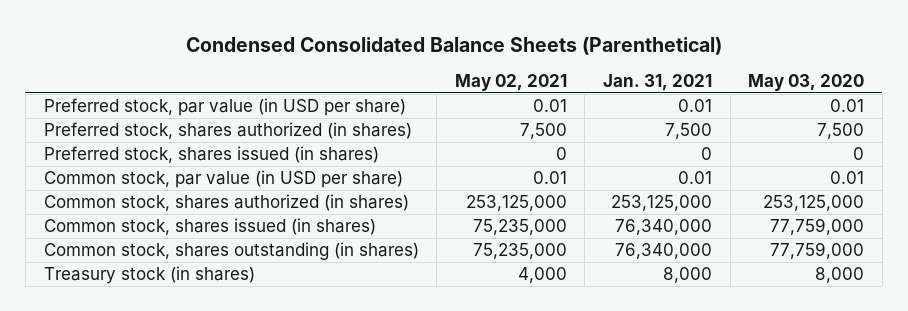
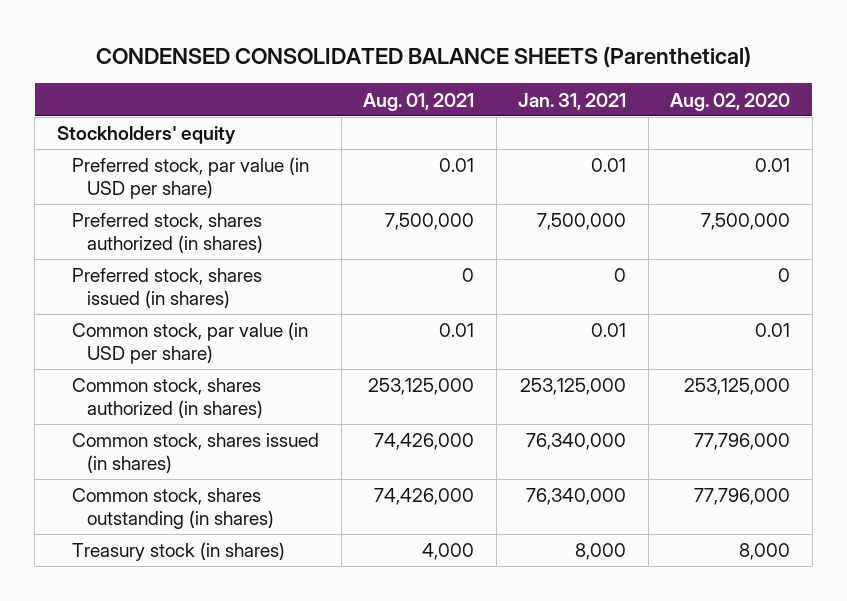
[185,36,722,55] Condensed Consolidated Balance Sheets (Parenthetical) -> [95,47,751,68] CONDENSED CONSOLIDATED BALANCE SHEETS (Parenthetical)
[454,73,567,91] May 02, 2021 -> none
[748,73,865,91] May 03, 2020 -> none
none -> [363,92,475,111] Aug. 01, 2021
none -> [670,92,791,111] Aug. 02, 2020
none -> [56,126,236,145] Stockholders' equity
[664,123,712,140] 7,500 -> [537,213,627,231] 7,500,000

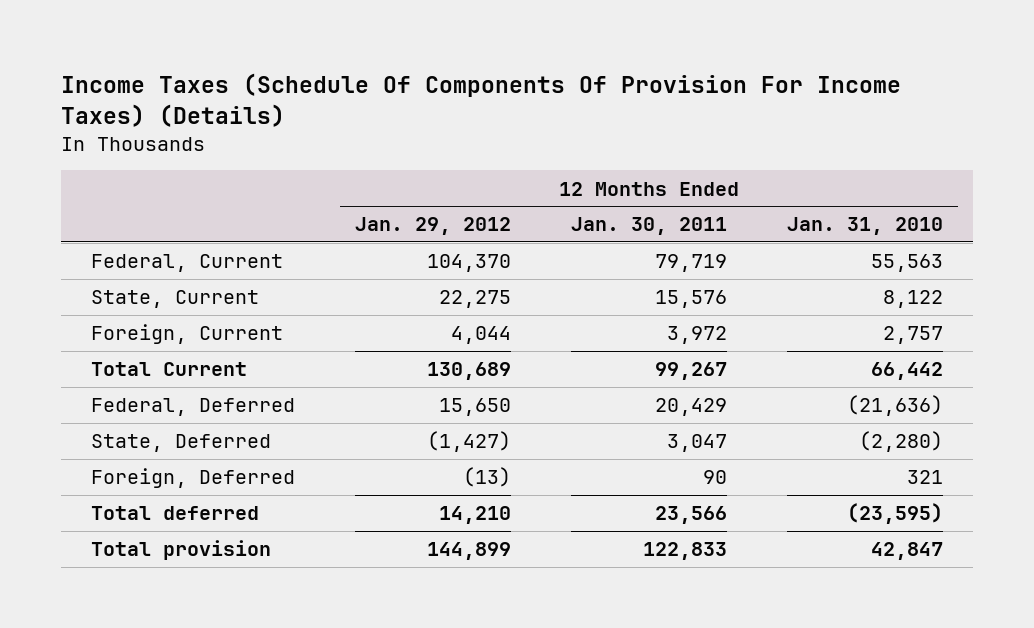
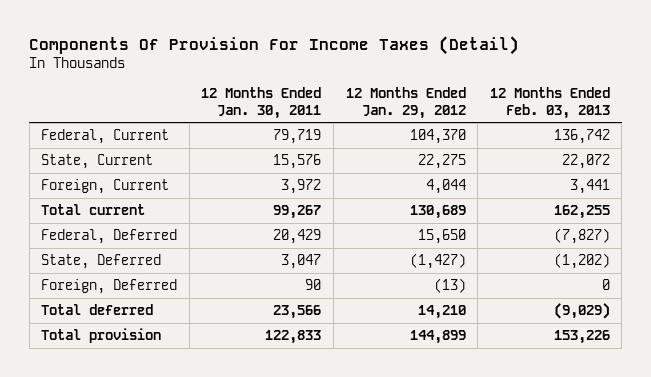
[61,72,902,127] Income Taxes (Schedule Of Components Of Provision For Income Taxes) (Details) -> [29,35,520,55] Components Of Provision For Income Taxes (Detail)
[786,217,943,236] Jan. 31, 2010 -> none
none -> [489,87,610,119] 12 Months Ended Feb. 03, 2013
[91,362,248,377] Total Current -> [41,204,146,216] Total current

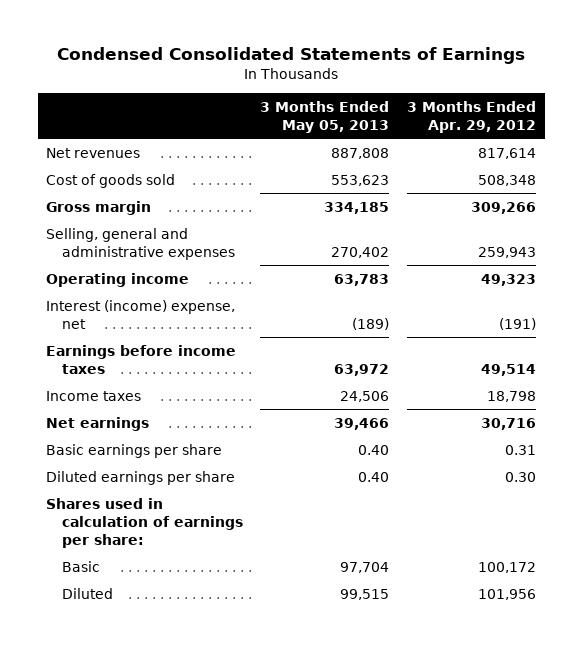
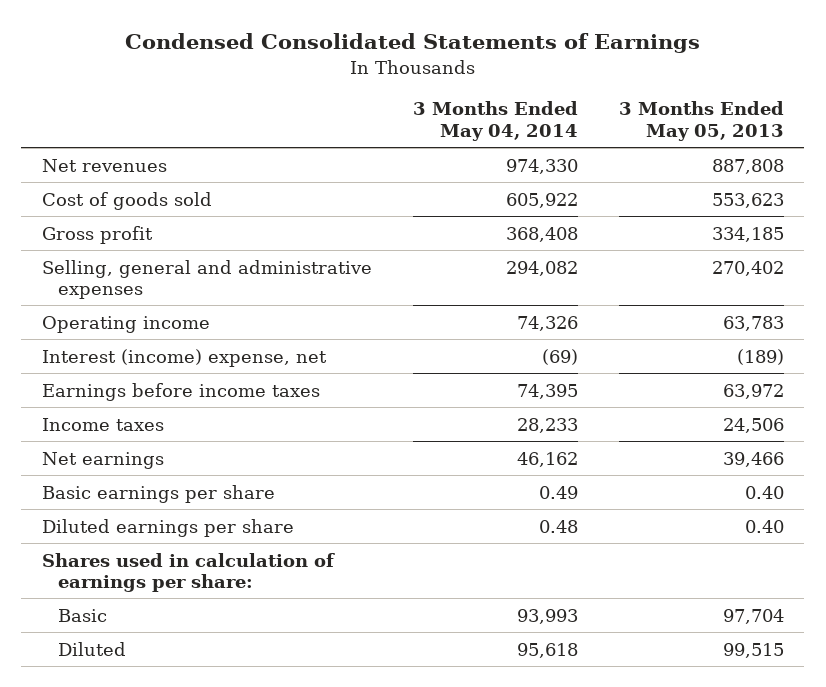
[406,100,536,133] 3 Months Ended Apr. 29, 2012 -> none
none -> [412,101,578,141] 3 Months Ended May 04, 2014
[46,200,152,215] Gross margin -> [41,225,153,244] Gross profit

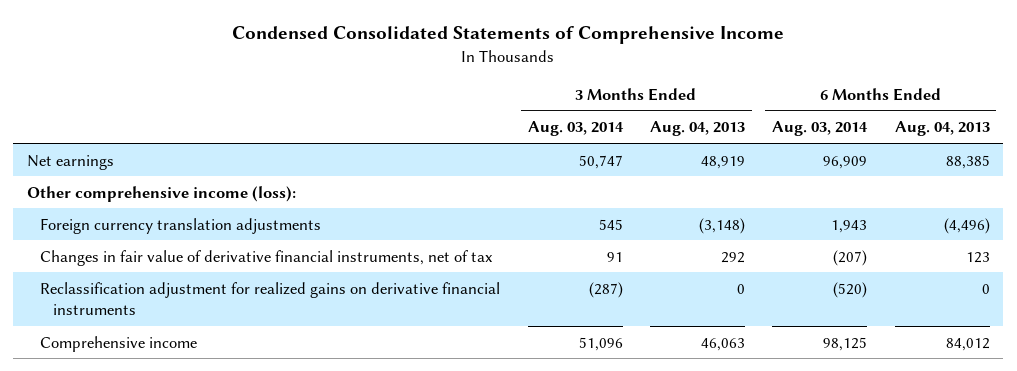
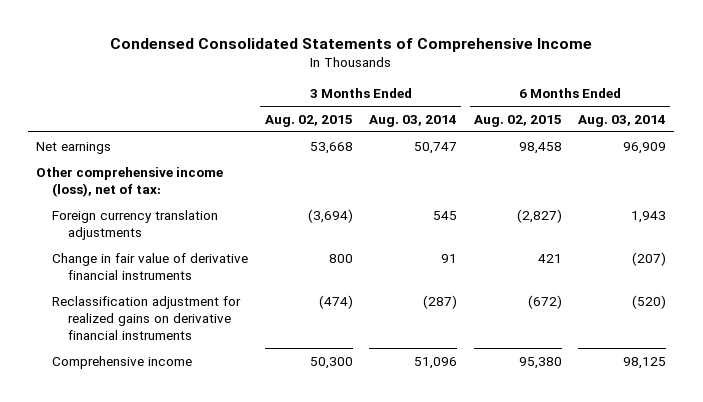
[649,121,745,137] Aug. 04, 2013 -> none
[894,121,990,137] Aug. 04, 2013 -> none
none -> [264,114,353,127] Aug. 02, 2015
none -> [473,114,562,127] Aug. 02, 2015
[27,185,297,202] Other comprehensive income (loss): -> [36,166,224,197] Other comprehensive income (loss), net of tax:
[40,249,494,266] Changes in fair value of derivative financial instruments, net of tax -> [52,252,249,280] Change in fair value of derivative financial instruments

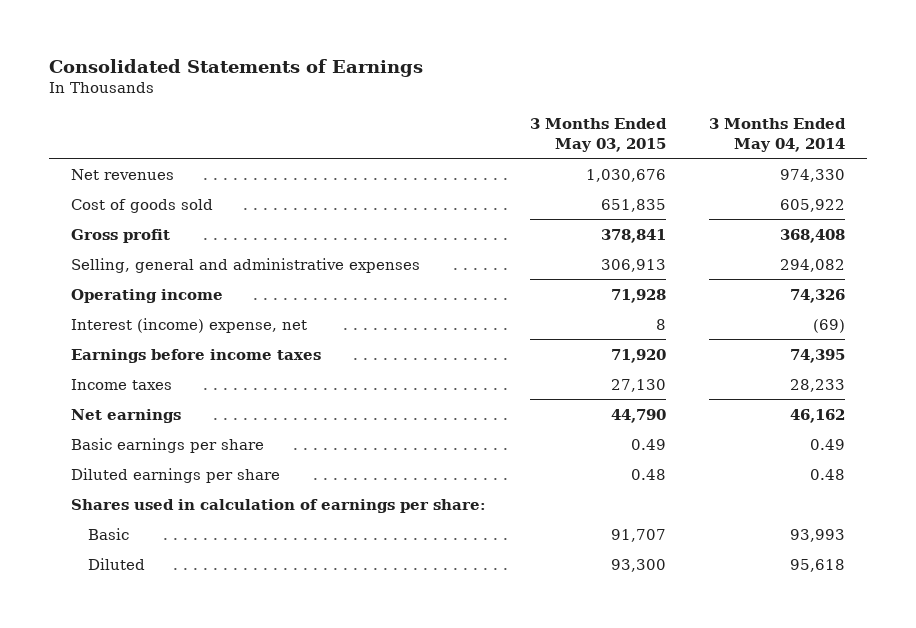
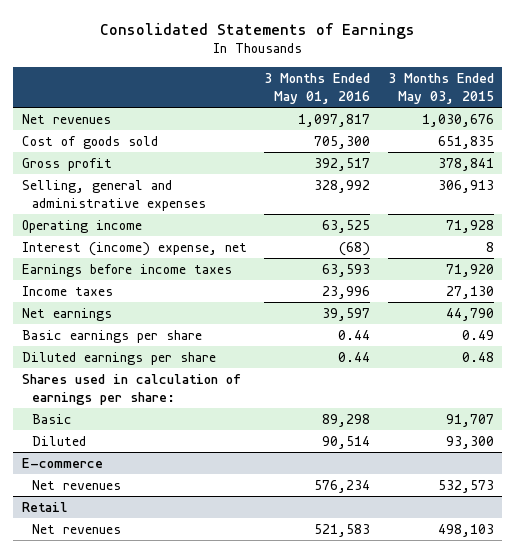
[709,118,847,152] 3 Months Ended May 04, 2014 -> none
none -> [264,72,371,104] 3 Months Ended May 01, 2016
none -> [21,457,103,468] E-commerce
none -> [32,479,122,490] Net revenues
none -> [21,501,68,512] Retail
none -> [32,523,122,534] Net revenues

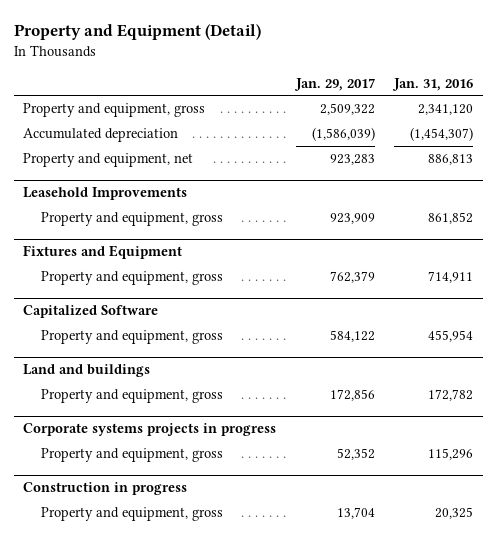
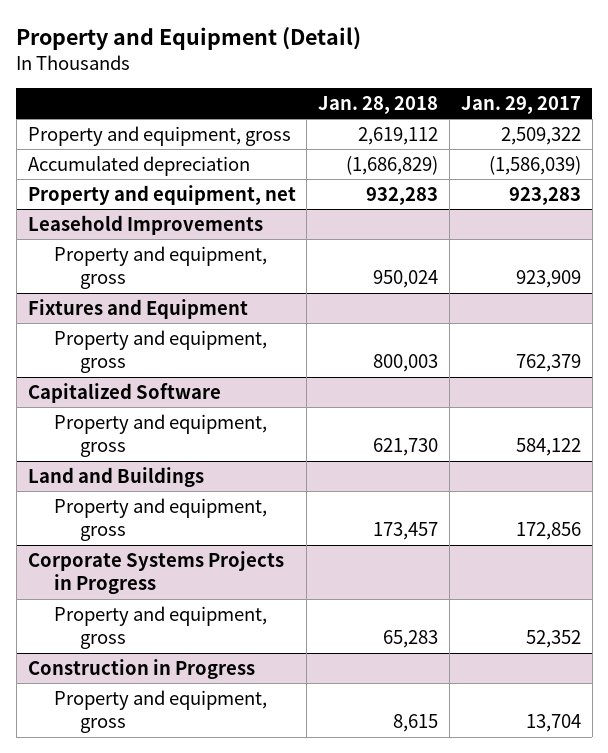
[392,77,474,91] Jan. 31, 2016 -> none
none -> [318,96,439,115] Jan. 28, 2018
[23,364,151,378] Land and buildings -> [27,466,204,487] Land and Buildings
[23,423,277,437] Corporate systems projects in progress -> [27,550,284,595] Corporate Systems Projects in Progress
[23,482,188,496] Construction in progress -> [27,658,255,679] Construction in Progress

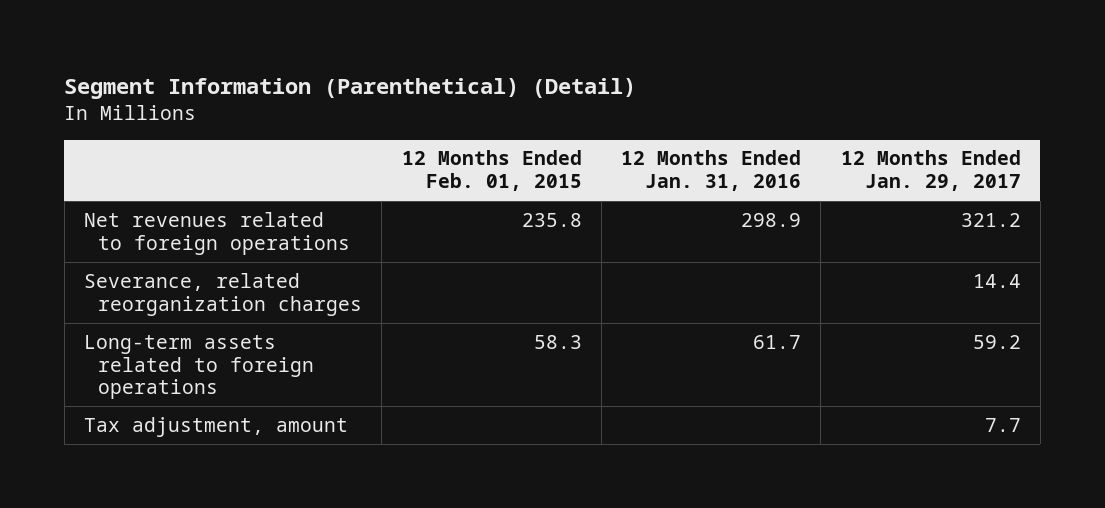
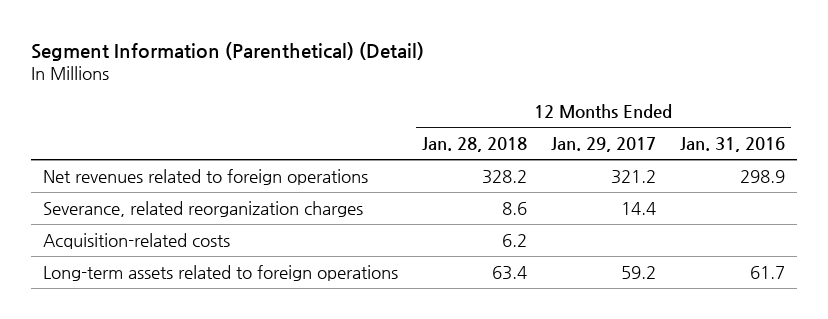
[401,150,582,192] 12 Months Ended Feb. 01, 2015 -> none
none -> [421,137,527,153] Jan. 28, 2018
none -> [42,232,230,249] Acquisition-related costs
[84,416,349,437] Tax adjustment, amount -> none

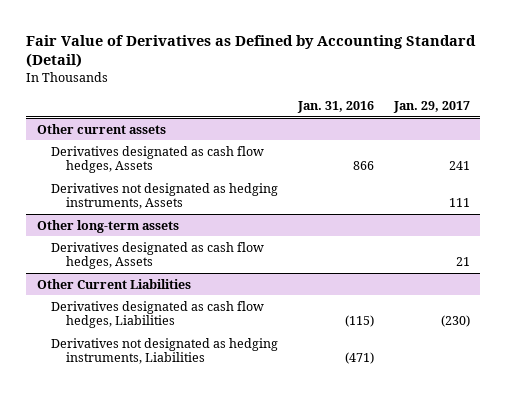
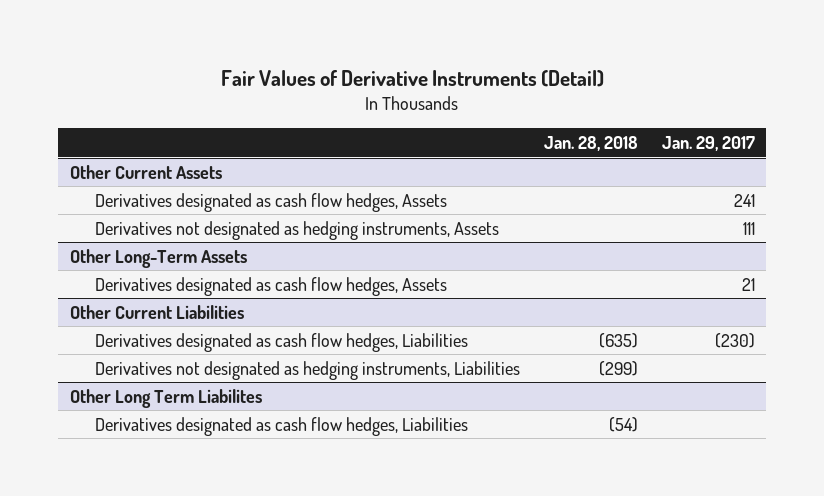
[26,34,477,69] Fair Value of Derivatives as Defined by Accounting Standard (Detail) -> [221,69,605,87] Fair Values of Derivative Instruments (Detail)
[297,101,375,114] Jan. 31, 2016 -> none
none -> [543,136,638,152] Jan. 28, 2018
[36,123,166,134] Other current assets -> [69,164,222,179] Other Current Assets
[36,219,179,233] Other long-term assets -> [69,248,247,268] Other Long-Term Assets
none -> [69,388,262,408] Other Long Term Liabilites
none -> [95,416,469,436] Derivatives designated as cash flow hedges, Liabilities

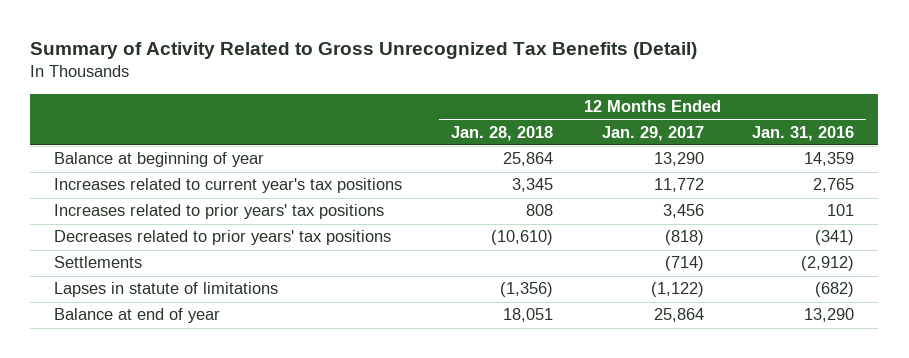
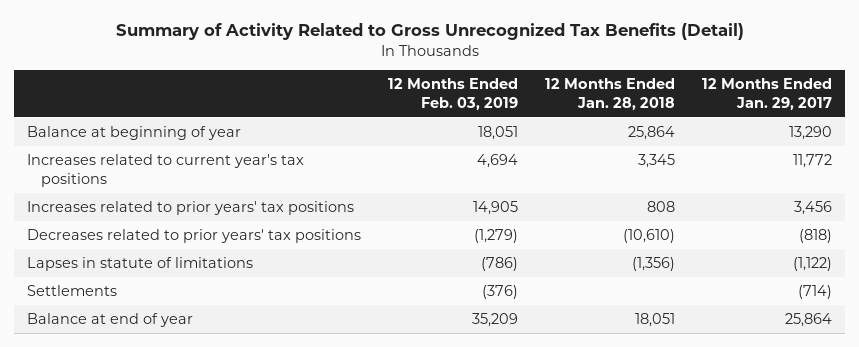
[752,125,855,141] Jan. 31, 2016 -> none
none -> [388,78,519,111] 12 Months Ended Feb. 03, 2019
[54,256,143,269] Settlements -> [27,284,118,296] Settlements

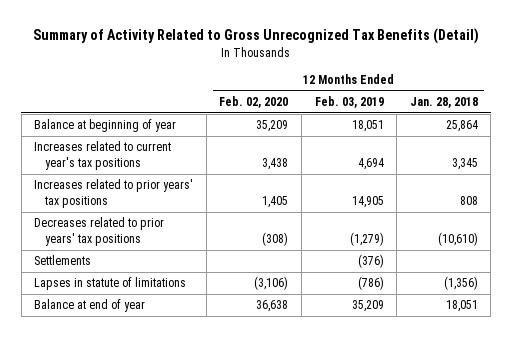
[701,78,832,111] 12 Months Ended Jan. 29, 2017 -> none
none -> [219,95,289,108] Feb. 02, 2020
[27,256,254,271] Lapses in statute of limitations -> [34,277,187,291] Lapses in statute of limitations

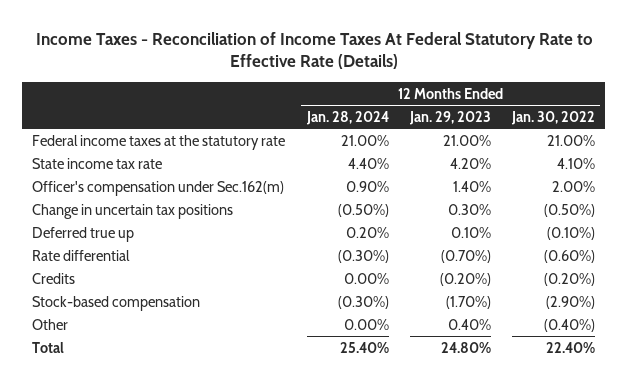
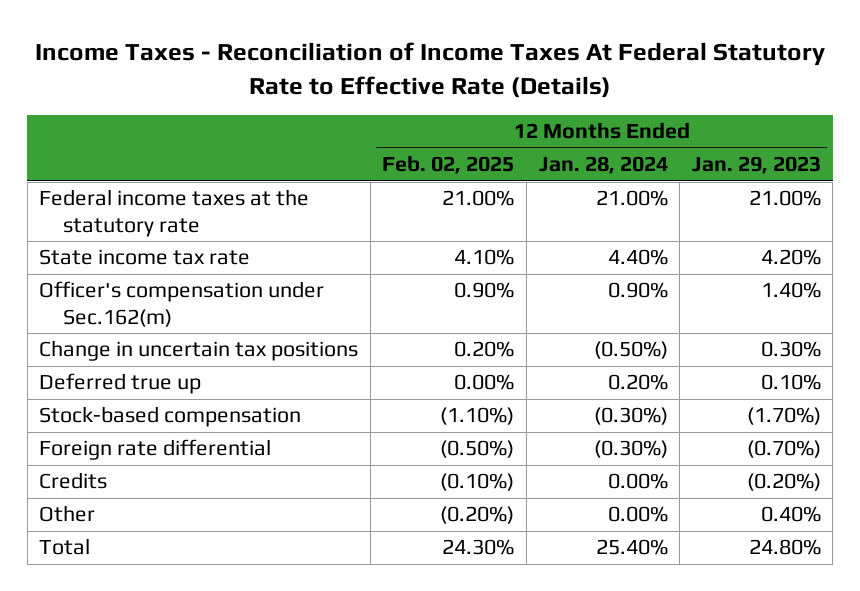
[510,110,595,125] Jan. 30, 2022 -> none
none -> [382,155,515,175] Feb. 02, 2025
[32,249,131,261] Rate differential -> none
none -> [39,439,272,461] Foreign rate differential
[32,272,76,284] Credits -> [39,472,108,490] Credits

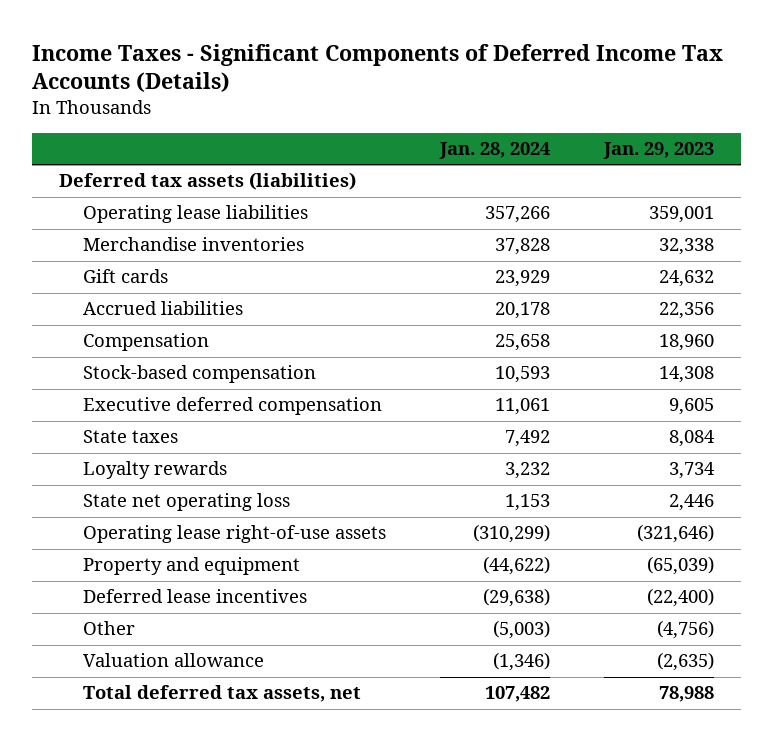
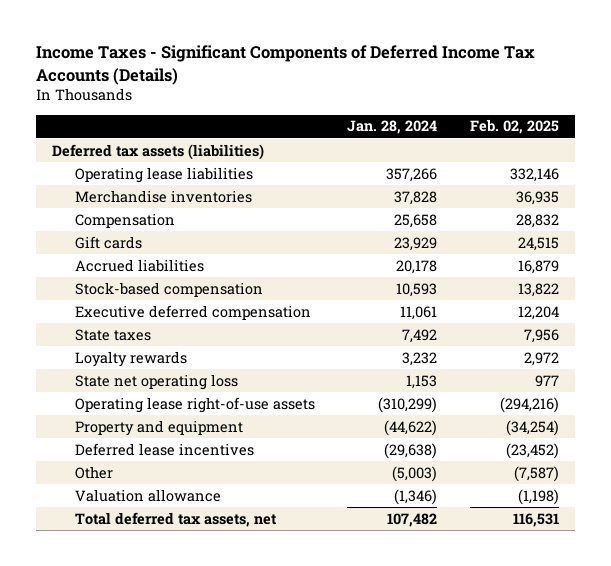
[603,142,715,160] Jan. 29, 2023 -> none
none -> [469,119,559,135] Feb. 02, 2025
[83,333,210,352] Compensation -> [75,212,176,228] Compensation

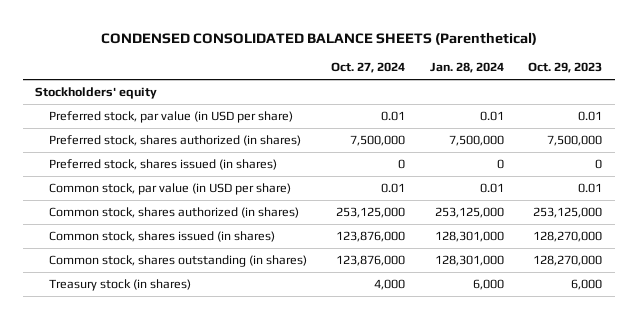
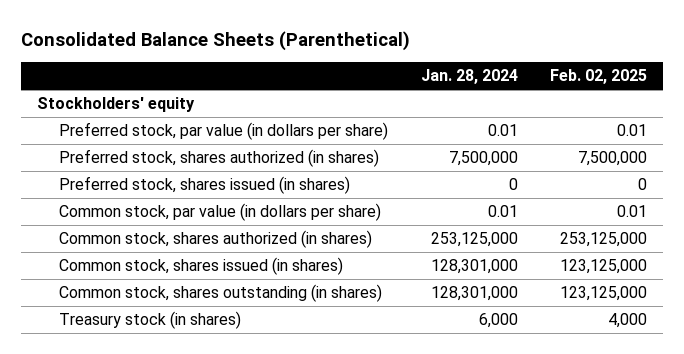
[100,31,537,45] CONDENSED CONSOLIDATED BALANCE SHEETS (Parenthetical) -> [21,30,411,51] Consolidated Balance Sheets (Parenthetical)
[331,62,406,74] Oct. 27, 2024 -> none
[528,62,603,74] Oct. 29, 2023 -> none
none -> [549,69,647,85] Feb. 02, 2025
[48,111,293,124] Preferred stock, par value (in USD per share) -> [59,122,389,141] Preferred stock, par value (in dollars per share)
[48,183,291,196] Common stock, par value (in USD per share) -> [59,203,382,222] Common stock, par value (in dollars per share)

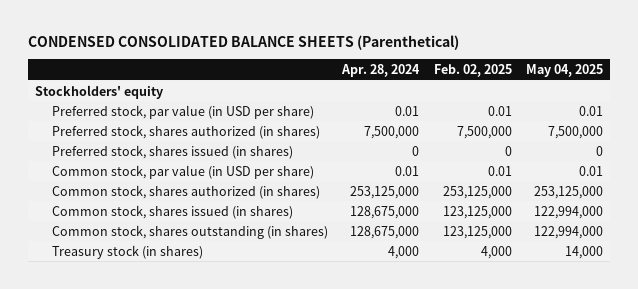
[21,30,411,51] Consolidated Balance Sheets (Parenthetical) -> [27,35,459,51] CONDENSED CONSOLIDATED BALANCE SHEETS (Parenthetical)
[420,69,518,85] Jan. 28, 2024 -> none
none -> [341,64,421,78] Apr. 28, 2024
none -> [526,64,604,78] May 04, 2025
[59,122,389,141] Preferred stock, par value (in dollars per share) -> [51,104,314,119] Preferred stock, par value (in USD per share)
[59,203,382,222] Common stock, par value (in dollars per share) -> [51,164,314,179] Common stock, par value (in USD per share)

